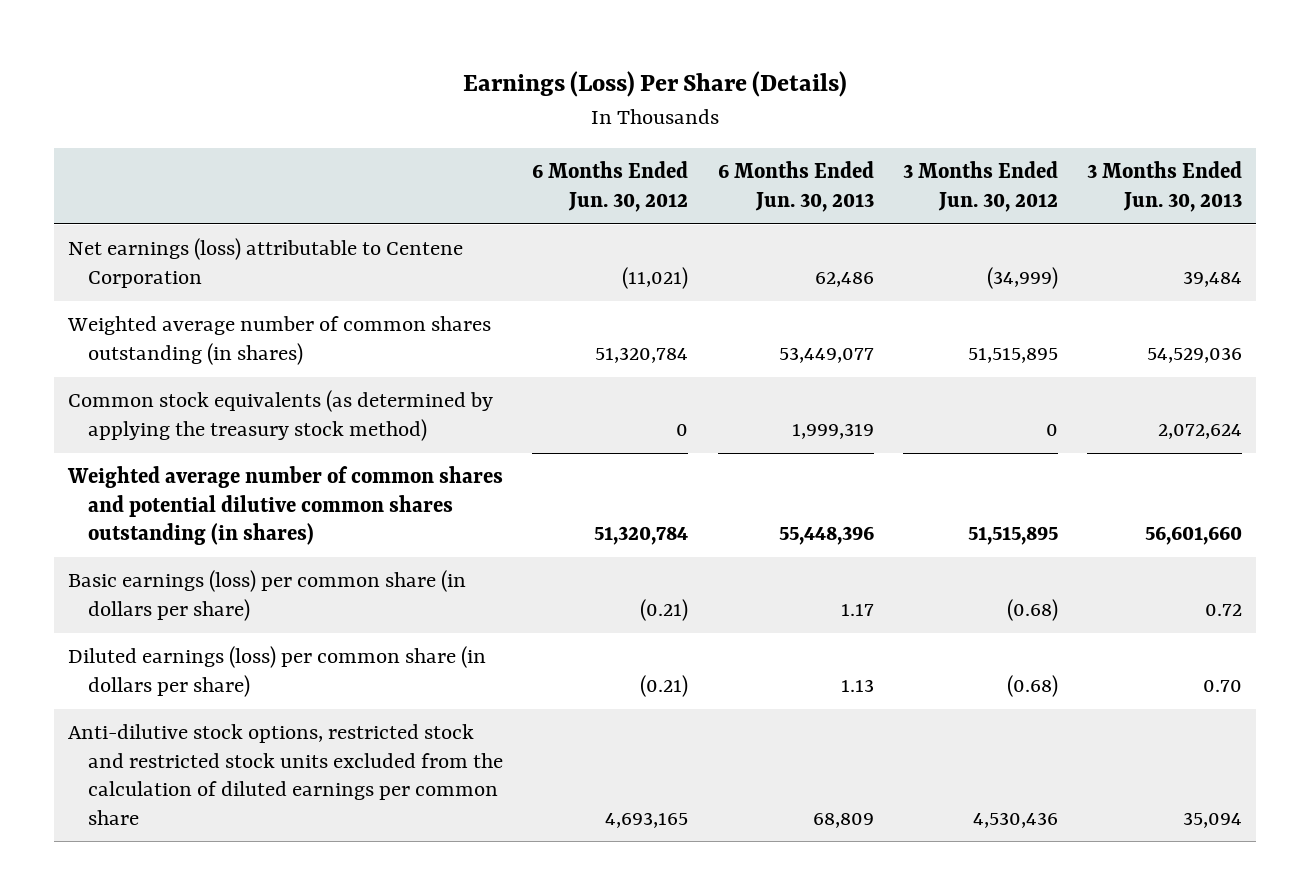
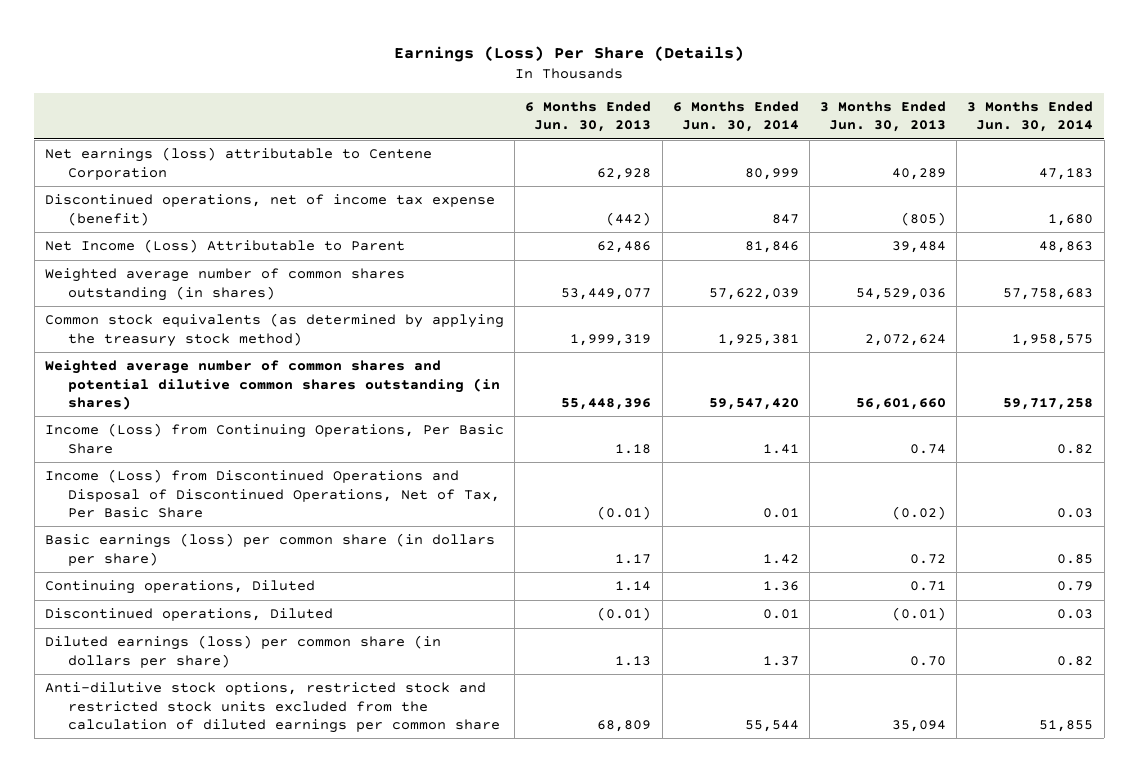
[532,161,689,212] 6 Months Ended Jun. 30, 2012 -> none
[902,161,1058,212] 3 Months Ended Jun. 30, 2012 -> none
none -> [672,101,799,133] 6 Months Ended Jun. 30, 2014
none -> [967,101,1094,133] 3 Months Ended Jun. 30, 2014
[814,271,874,287] 62,486 -> [597,167,652,180] 62,928
[1182,270,1242,287] 39,484 -> [892,167,947,180] 40,289
none -> [45,194,496,226] Discontinued operations, net of income tax expense (benefit)
none -> [45,239,406,254] Net Income (Loss) Attributable to Parent
none -> [45,423,505,454] Income (Loss) from Continuing Operations, Per Basic Share
none -> [45,469,500,518] Income (Loss) from Discontinued Operations and Disposal of Discontinued Operations, Net of Tax, Per Basic Share
none -> [45,580,316,595] Continuing operations, Diluted
none -> [45,608,334,622] Discontinued operations, Diluted

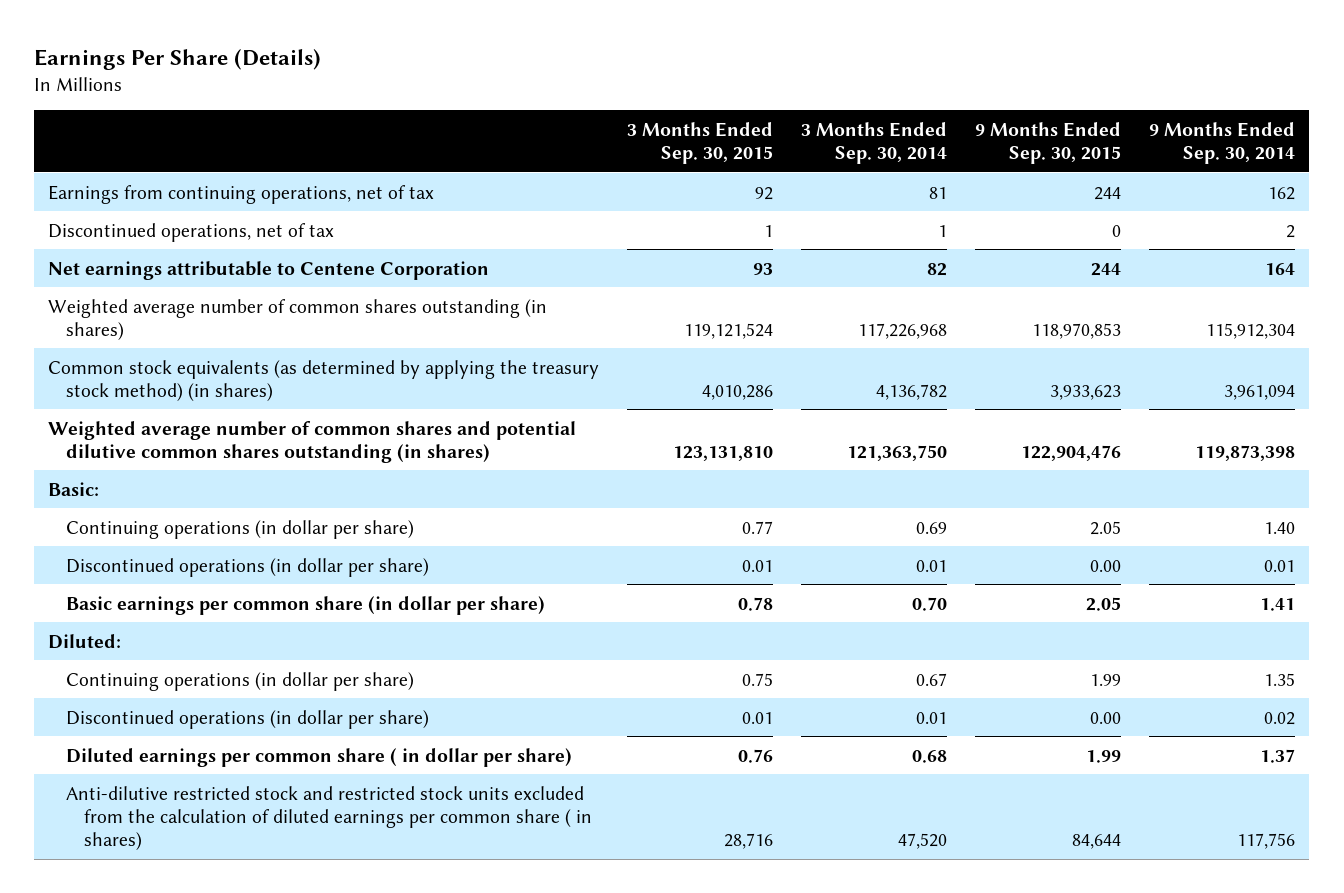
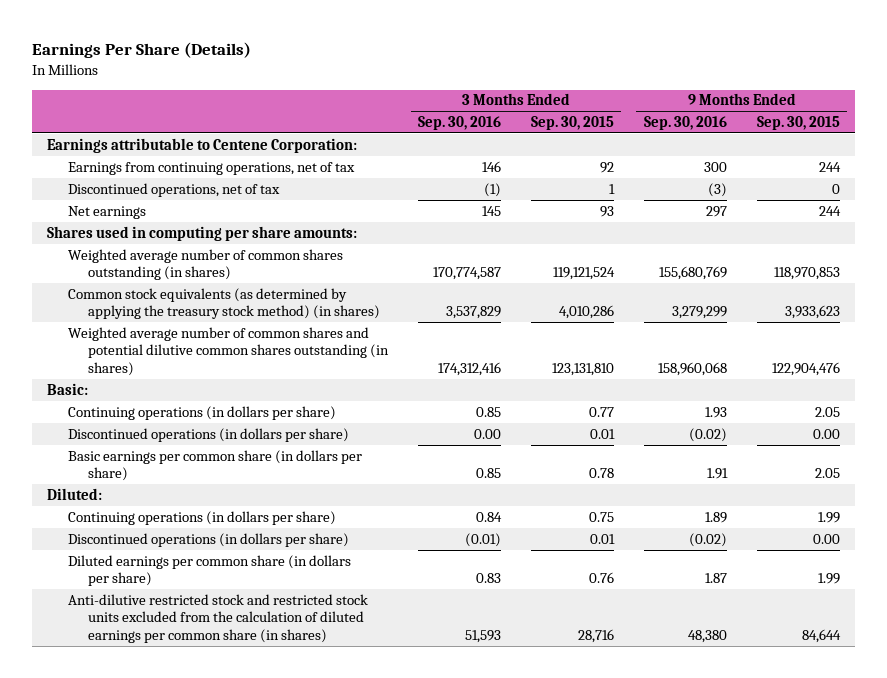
[801,121,948,164] 3 Months Ended Sep. 30, 2014 -> none
[1149,121,1296,164] 9 Months Ended Sep. 30, 2014 -> none
none -> [417,116,501,131] Sep. 30, 2016
none -> [643,116,727,131] Sep. 30, 2016
none -> [46,137,357,153] Earnings attributable to Centene Corporation:
[48,260,490,280] Net earnings attributable to Centene Corporation -> [67,205,146,219] Net earnings
none -> [46,225,357,241] Shares used in computing per share amounts:
[66,519,415,539] Continuing operations (in dollar per share) -> [67,405,336,420] Continuing operations (in dollars per share)
[66,557,430,577] Discontinued operations (in dollar per share) -> [67,427,349,442] Discontinued operations (in dollars per share)
[66,595,546,615] Basic earnings per common share (in dollar per share) -> [67,449,362,482] Basic earnings per common share (in dollars per share)
[66,671,415,691] Continuing operations (in dollar per share) -> [67,510,336,525] Continuing operations (in dollars per share)
[66,709,430,729] Discontinued operations (in dollar per share) -> [67,532,349,547] Discontinued operations (in dollars per share)
[66,747,573,767] Diluted earnings per common share ( in dollar per share) -> [67,554,351,587] Diluted earnings per common share (in dollars per share)
[66,785,593,850] Anti-dilutive restricted stock and restricted stock units excluded from the calculation of diluted earnings per common share ( in shares) -> [67,593,368,643] Anti-dilutive restricted stock and restricted stock units excluded from the calculation of diluted earnings per common share (in shares)

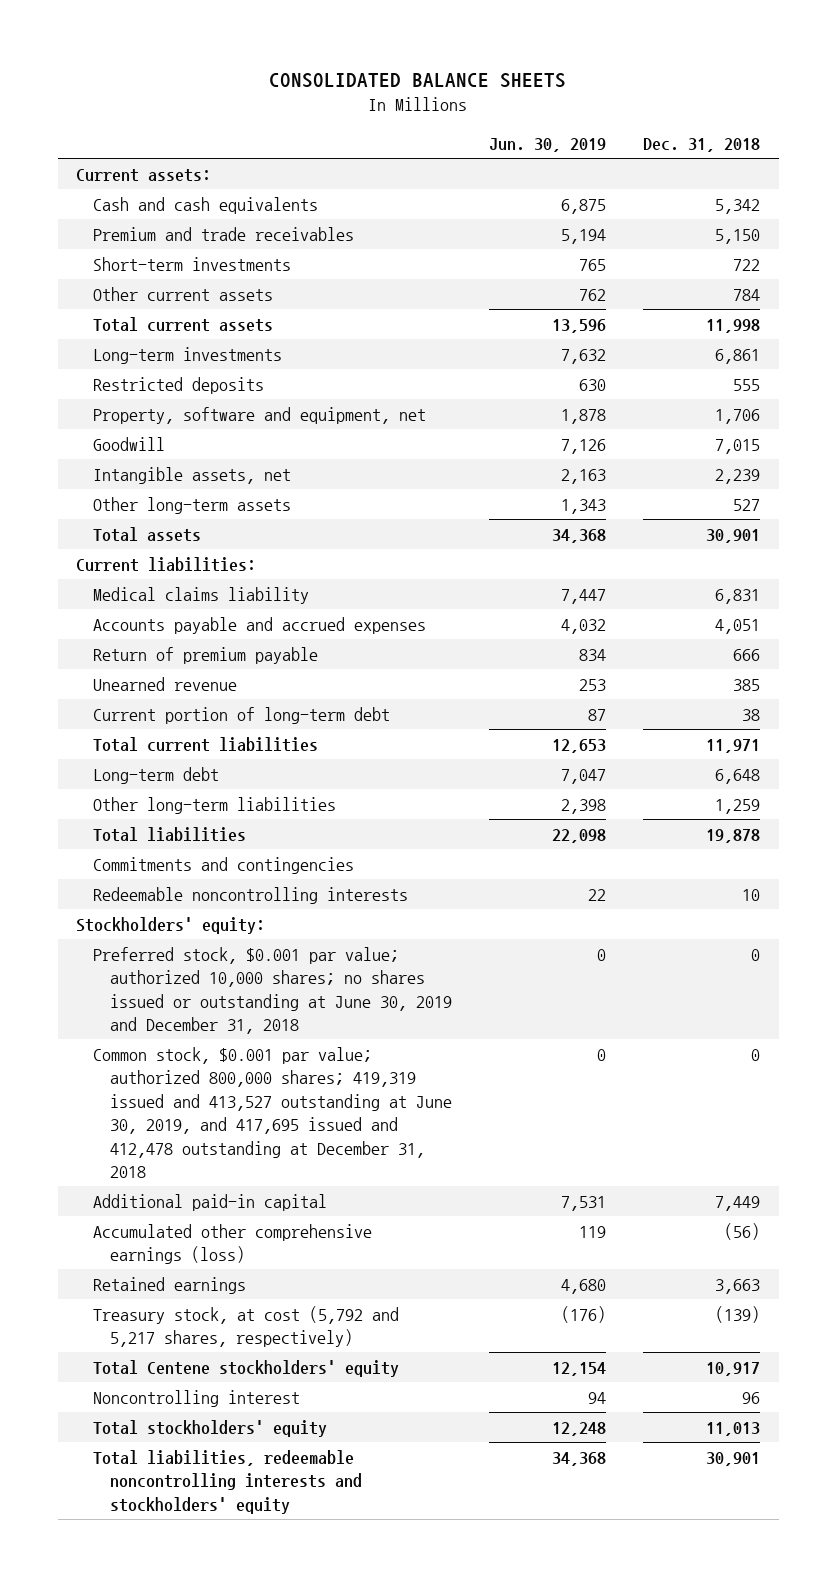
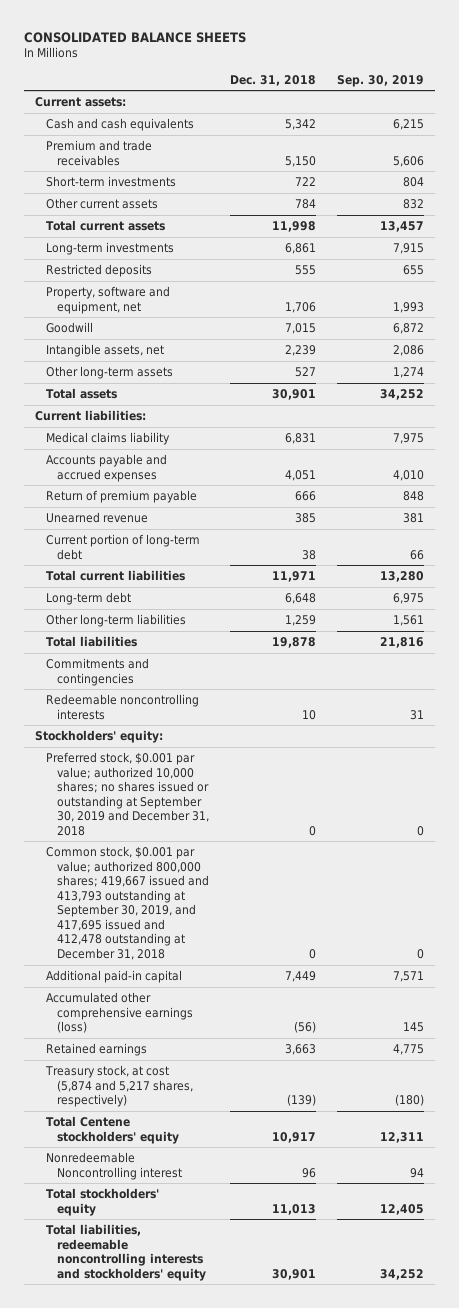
[489,138,607,153] Jun. 30, 2019 -> none
none -> [337,74,425,87] Sep. 30, 2019
[93,946,453,1035] Preferred stock, $0.001 par value; authorized 10,000 shares; no shares issued or outstanding at June 30, 2019 and December 31, 2018 -> [45,751,209,836] Preferred stock, $0.001 par value; authorized 10,000 shares; no shares issued or outstanding at September 30, 2019 and December 31, 2018
[93,1046,453,1179] Common stock, $0.001 par value; authorized 800,000 shares; 419,319 issued and 413,527 outstanding at June 30, 2019, and 417,695 issued and 412,478 outstanding at December 31, 2018 -> [45,845,209,960] Common stock, $0.001 par value; authorized 800,000 shares; 419,667 issued and 413,793 outstanding at September 30, 2019, and 417,695 issued and 412,478 outstanding at December 31, 2018
[93,1305,400,1348] Treasury stock, at cost (5,792 and 5,217 shares, respectively) -> [44,1064,193,1108] Treasury stock, at cost (5,874 and 5,217 shares, respectively)
[93,1389,301,1407] Noncontrolling interest -> [45,1151,182,1180] Nonredeemable Noncontrolling interest

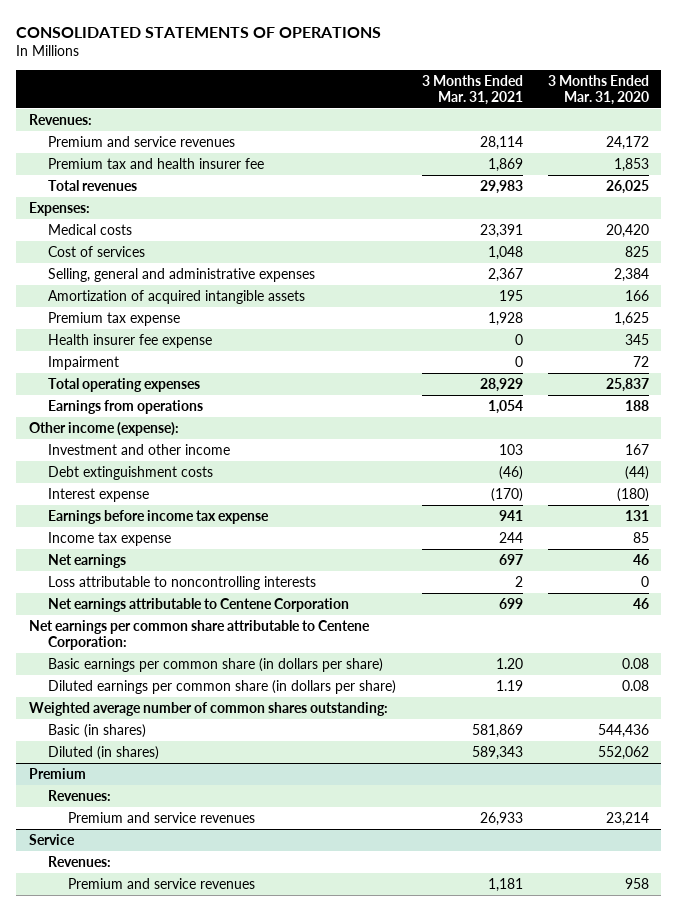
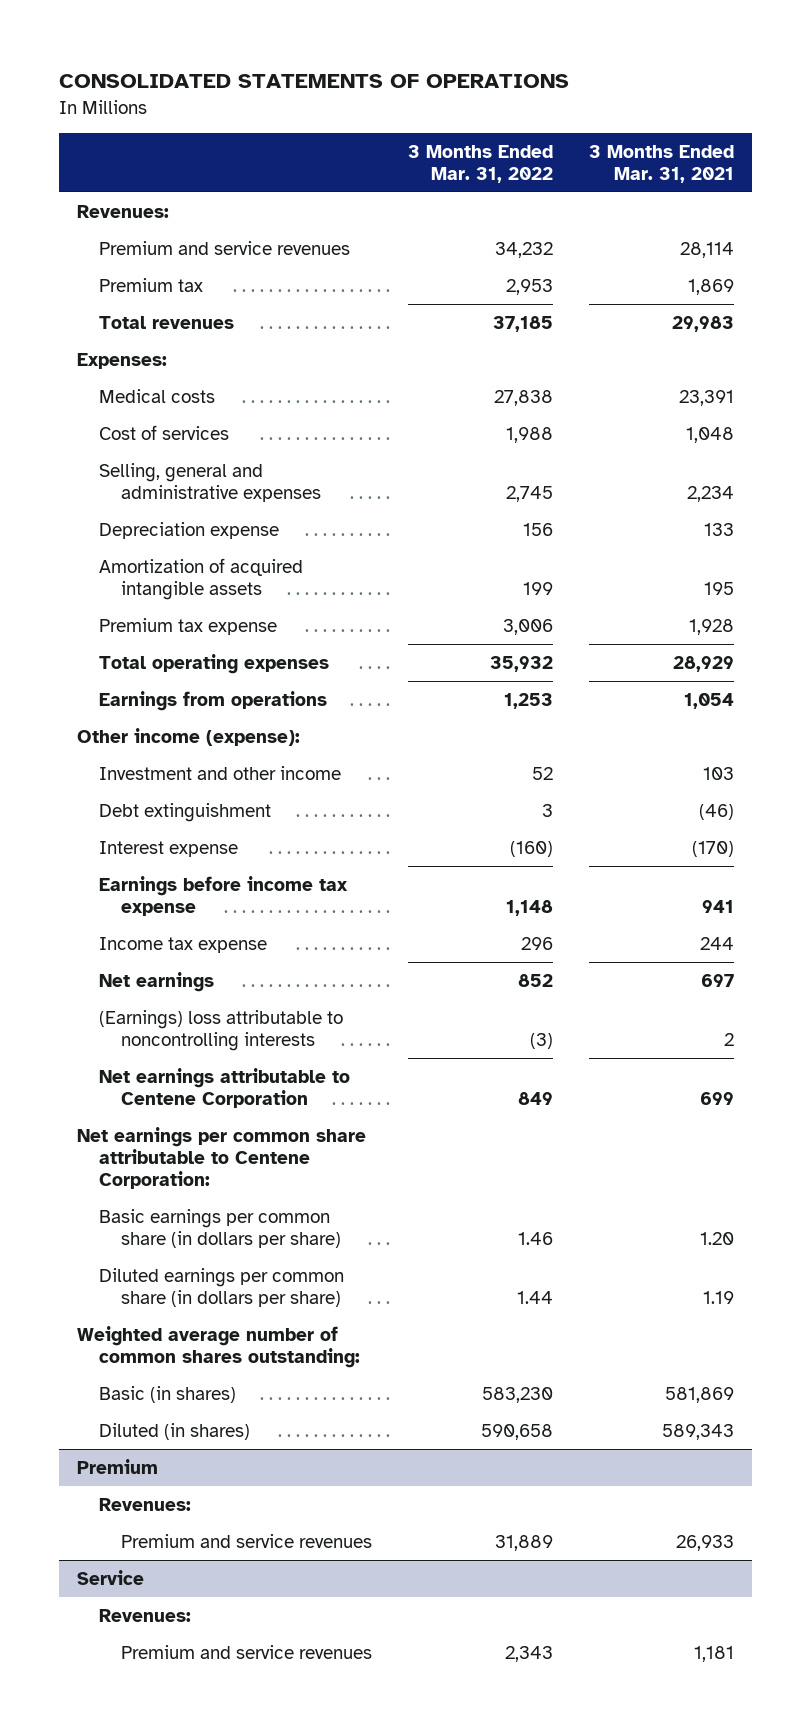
[547,74,649,106] 3 Months Ended Mar. 31, 2020 -> none
none -> [408,144,554,183] 3 Months Ended Mar. 31, 2022
[48,157,265,169] Premium tax and health insurer fee -> [99,277,204,292] Premium tax
[487,267,523,282] 2,367 -> [687,485,735,502] 2,234
none -> [99,521,280,539] Depreciation expense
[48,333,213,348] Health insurer fee expense -> none
[48,355,120,370] Impairment -> none
[48,465,214,480] Debt extinguishment costs -> [99,802,272,822] Debt extinguishment
[48,575,317,590] Loss attributable to noncontrolling interests -> [99,1009,344,1051] (Earnings) loss attributable to noncontrolling interests

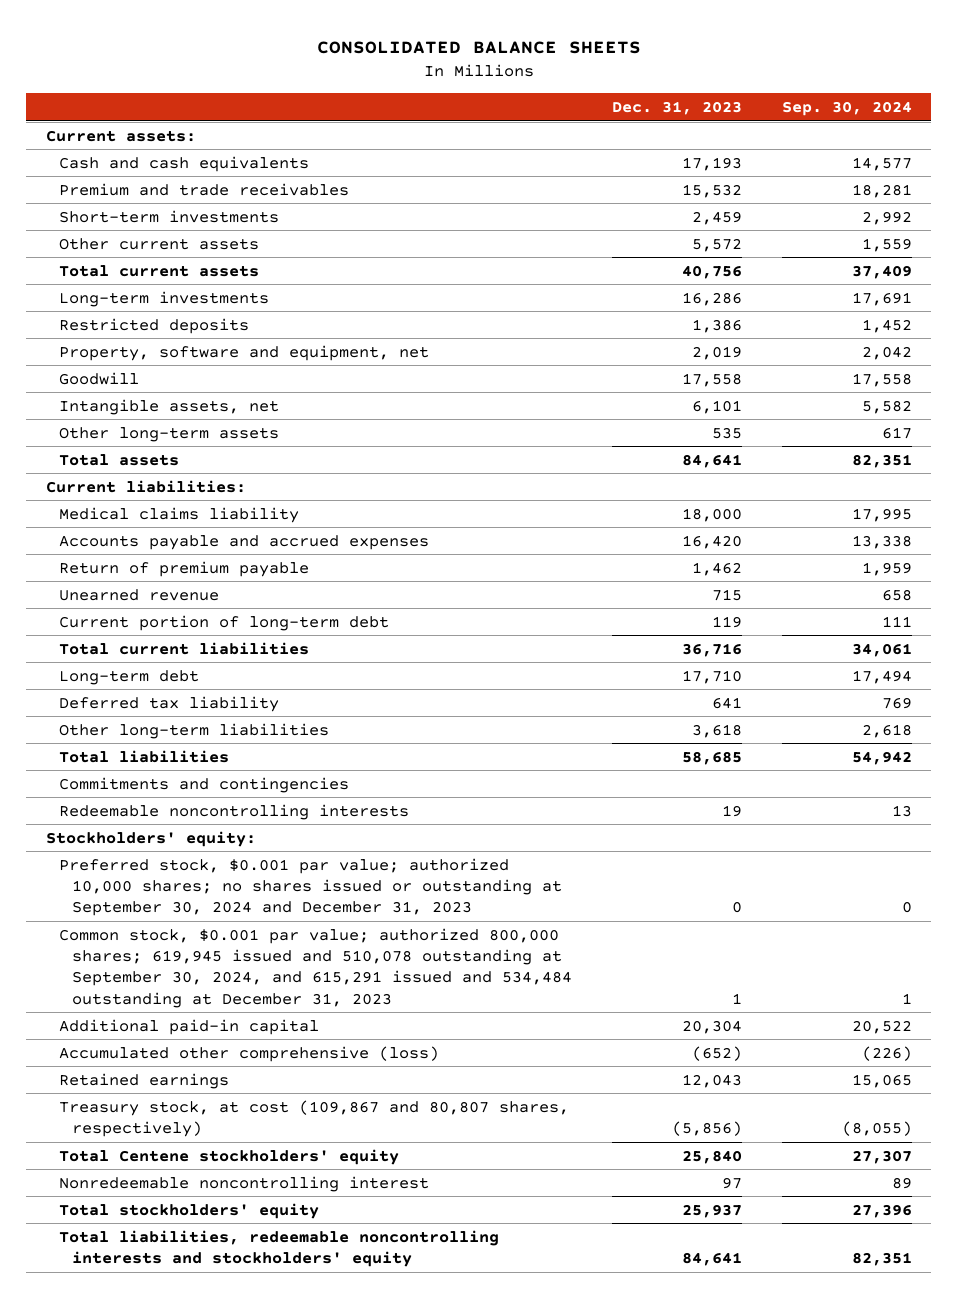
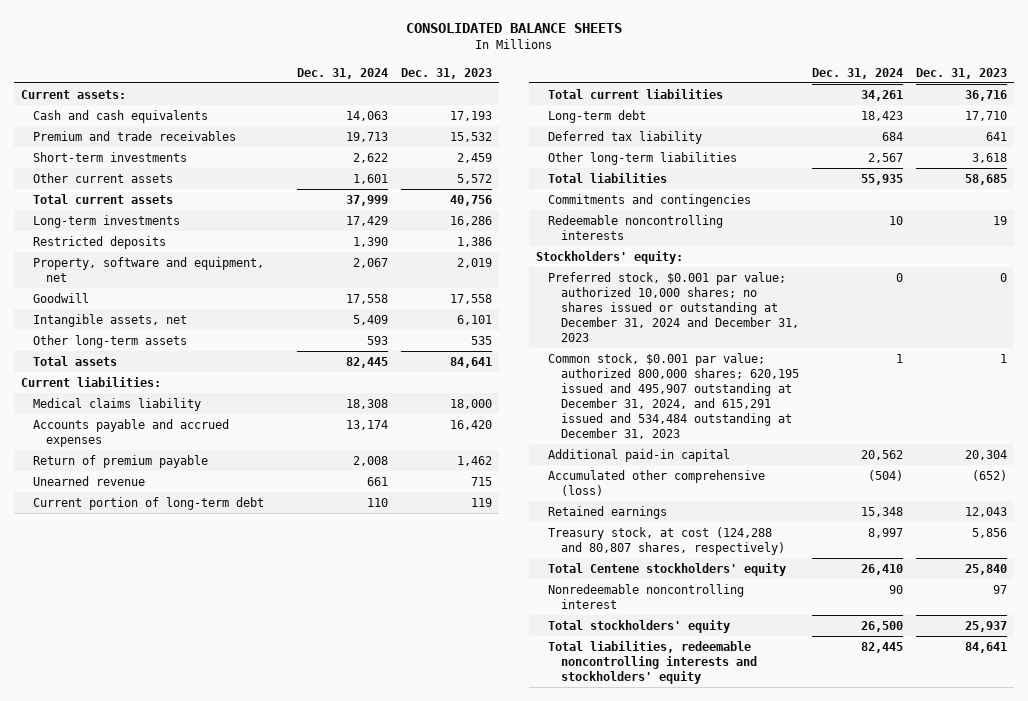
[781,101,912,117] Sep. 30, 2024 -> none
none -> [296,67,388,79] Dec. 31, 2024
[59,857,563,917] Preferred stock, $0.001 par value; authorized 10,000 shares; no shares issued or outstanding at September 30, 2024 and December 31, 2023 -> [548,271,800,342] Preferred stock, $0.001 par value; authorized 10,000 shares; no shares issued or outstanding at December 31, 2024 and December 31, 2023
[59,927,573,1008] Common stock, $0.001 par value; authorized 800,000 shares; 619,945 issued and 510,078 outstanding at September 30, 2024, and 615,291 issued and 534,484 outstanding at December 31, 2023 -> [548,352,800,439] Common stock, $0.001 par value; authorized 800,000 shares; 620,195 issued and 495,907 outstanding at December 31, 2024, and 615,291 issued and 534,484 outstanding at December 31, 2023
[59,1099,570,1138] Treasury stock, at cost (109,867 and 80,807 shares, respectively) -> [548,526,786,555] Treasury stock, at cost (124,288 and 80,807 shares, respectively)
[671,1121,742,1137] (5,856) -> [972,527,1008,538] 5,856

